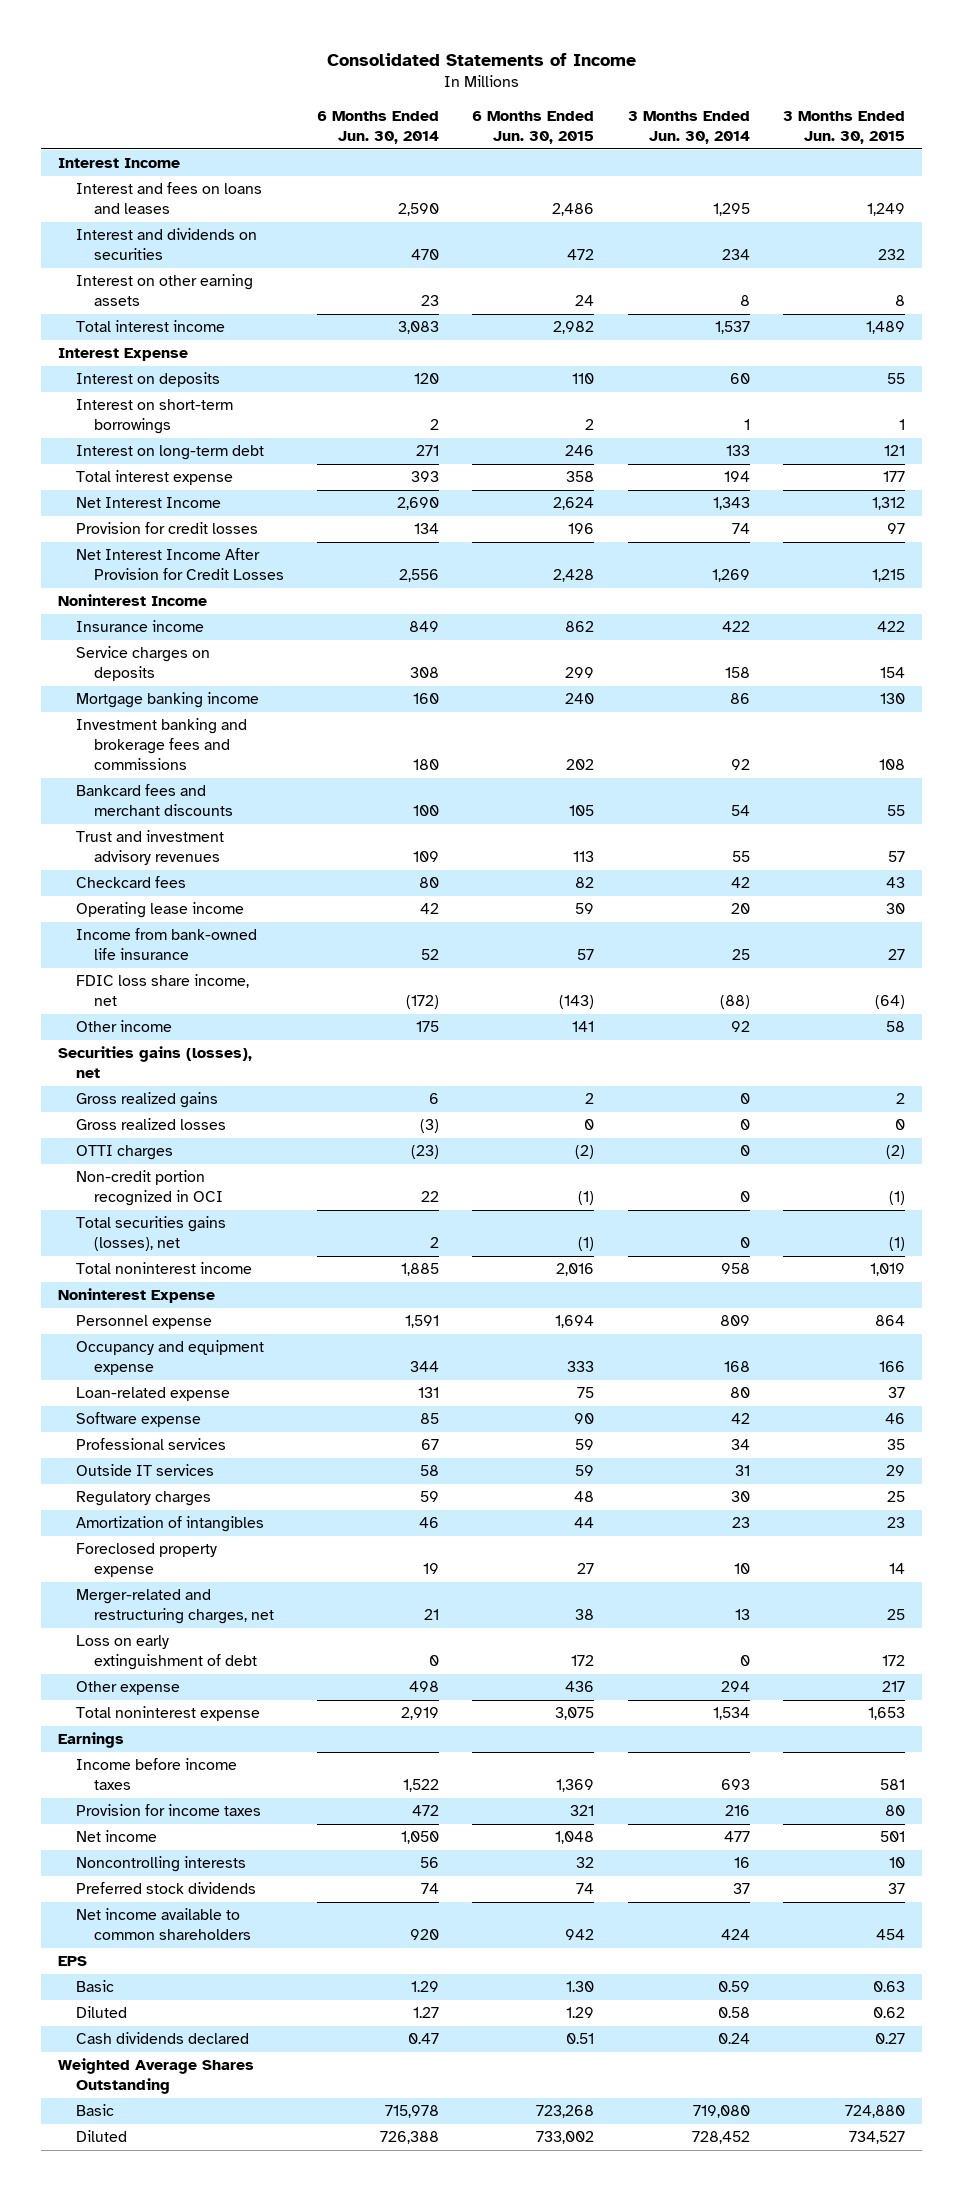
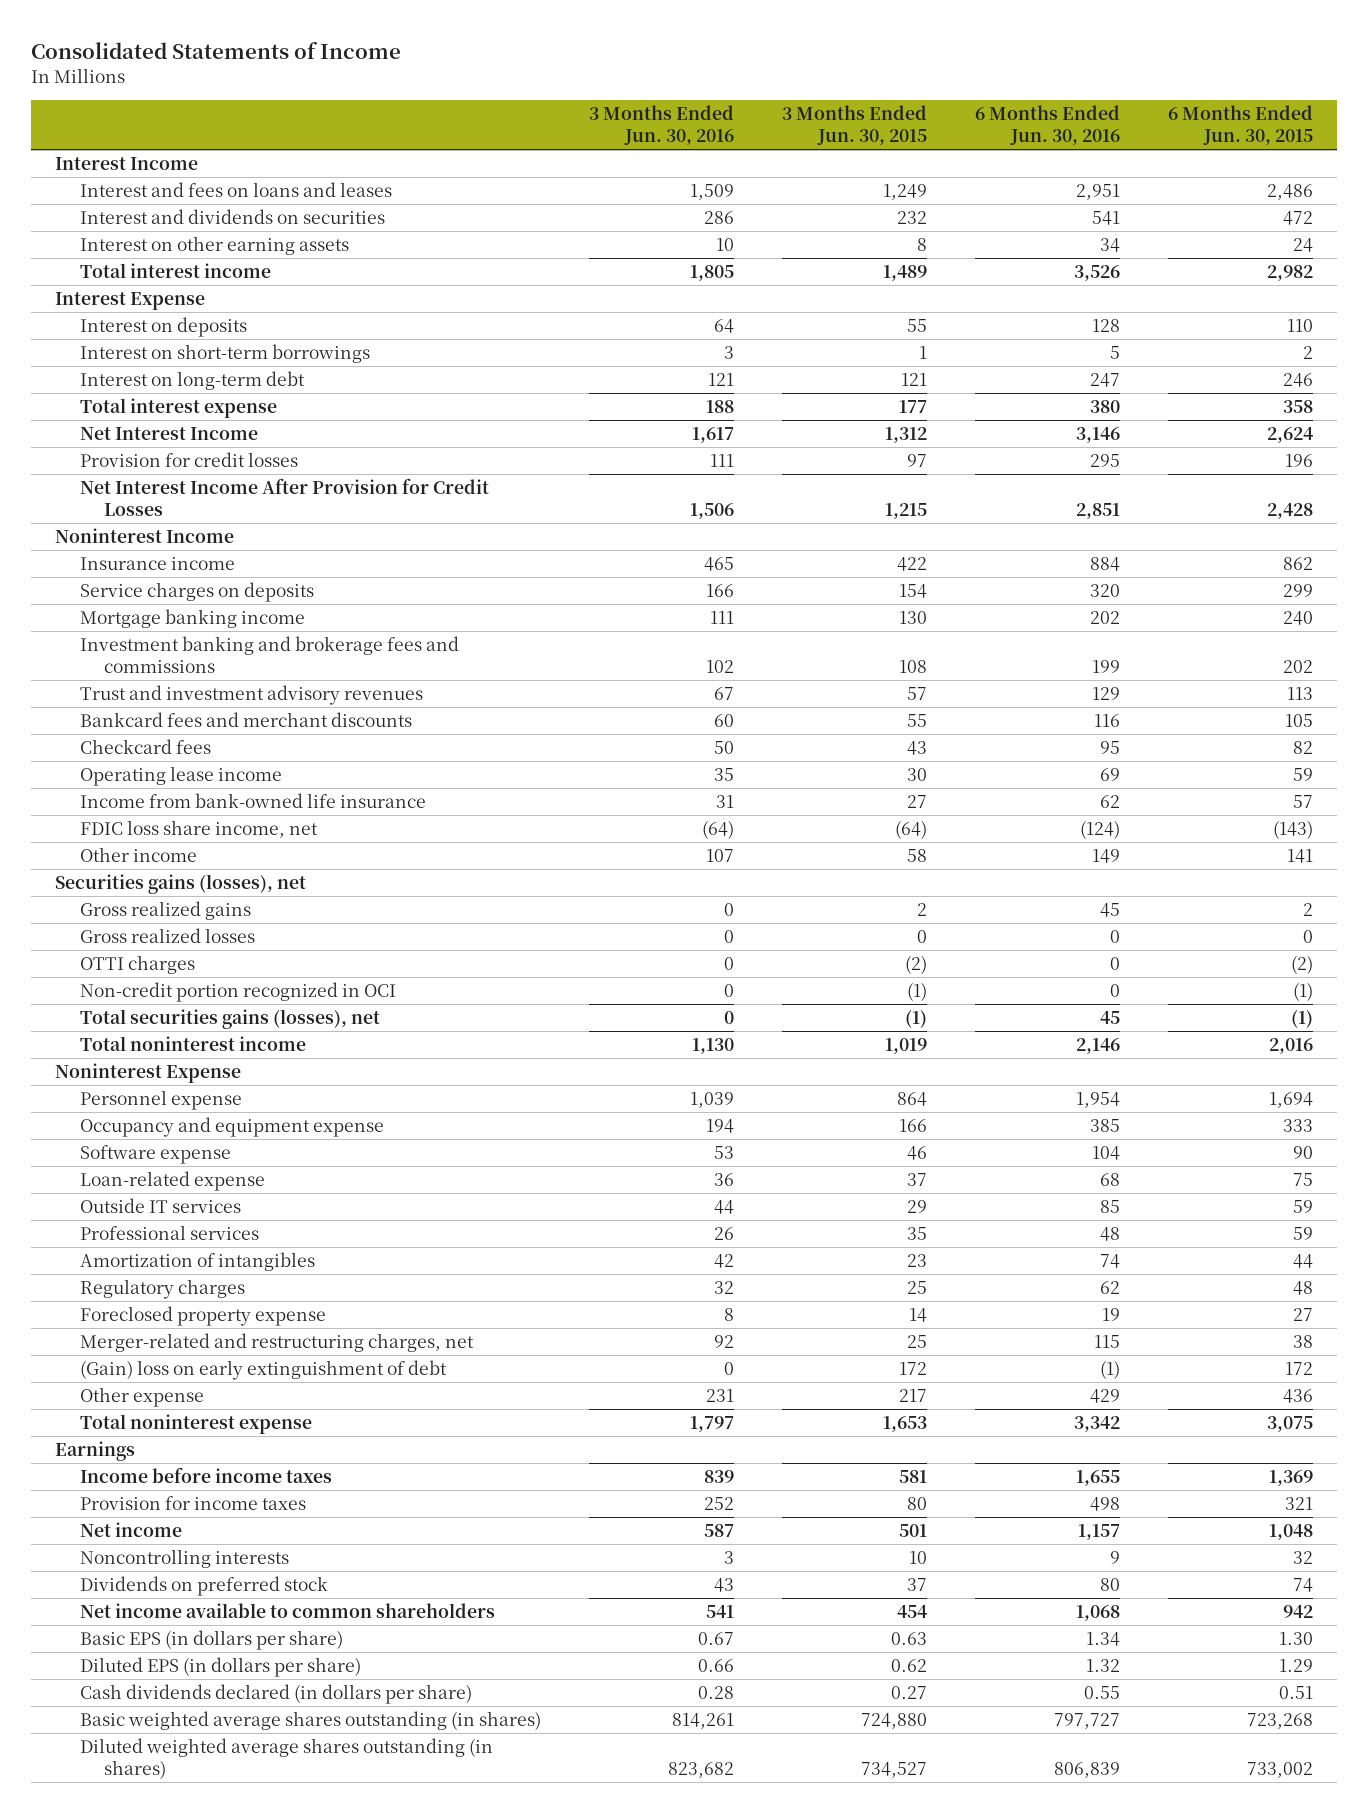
[317,111,440,145] 6 Months Ended Jun. 30, 2014 -> none
[627,111,750,145] 3 Months Ended Jun. 30, 2014 -> none
none -> [588,105,734,146] 3 Months Ended Jun. 30, 2016
none -> [975,105,1121,146] 6 Months Ended Jun. 30, 2016
[75,784,233,817] Bankcard fees and merchant discounts -> [79,711,412,727] Bankcard fees and merchant discounts
[75,1387,230,1402] Loan-related expense -> [79,1170,265,1191] Loan-related expense
[75,1438,226,1451] Professional services -> [79,1224,259,1240] Professional services
[75,1491,211,1507] Regulatory charges -> [79,1278,245,1299] Regulatory charges
[75,1635,257,1671] Loss on early extinguishment of debt -> [79,1359,447,1380] (Gain) loss on early extinguishment of debt
[75,1882,256,1895] Preferred stock dividends -> [79,1575,328,1596] Dividends on preferred stock
[58,1956,88,1967] EPS -> none
[58,2058,255,2095] Weighted Average Shares Outstanding -> none
[75,1980,114,1993] Basic -> [79,1629,343,1650] Basic EPS (in dollars per share)
[75,2006,127,2019] Diluted -> [79,1656,361,1677] Diluted EPS (in dollars per share)
[75,2032,249,2045] Cash dividends declared -> [79,1683,472,1704] Cash dividends declared (in dollars per share)
[75,2104,114,2117] Basic -> [79,1710,541,1730] Basic weighted average shares outstanding (in shares)
[75,2130,127,2143] Diluted -> [79,1737,493,1779] Diluted weighted average shares outstanding (in shares)

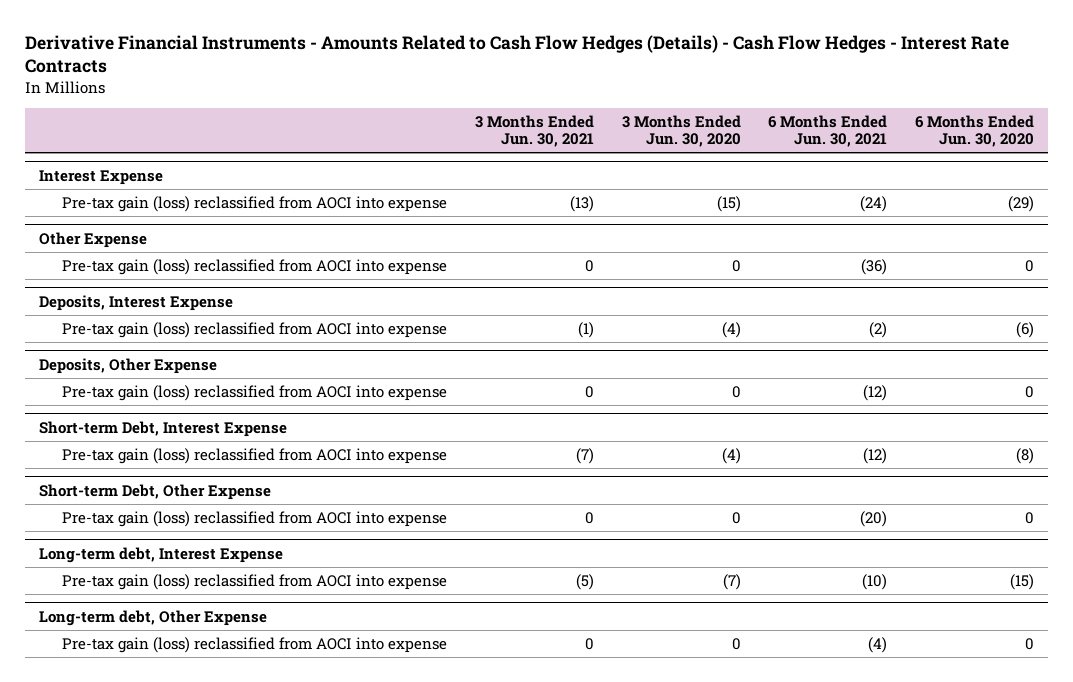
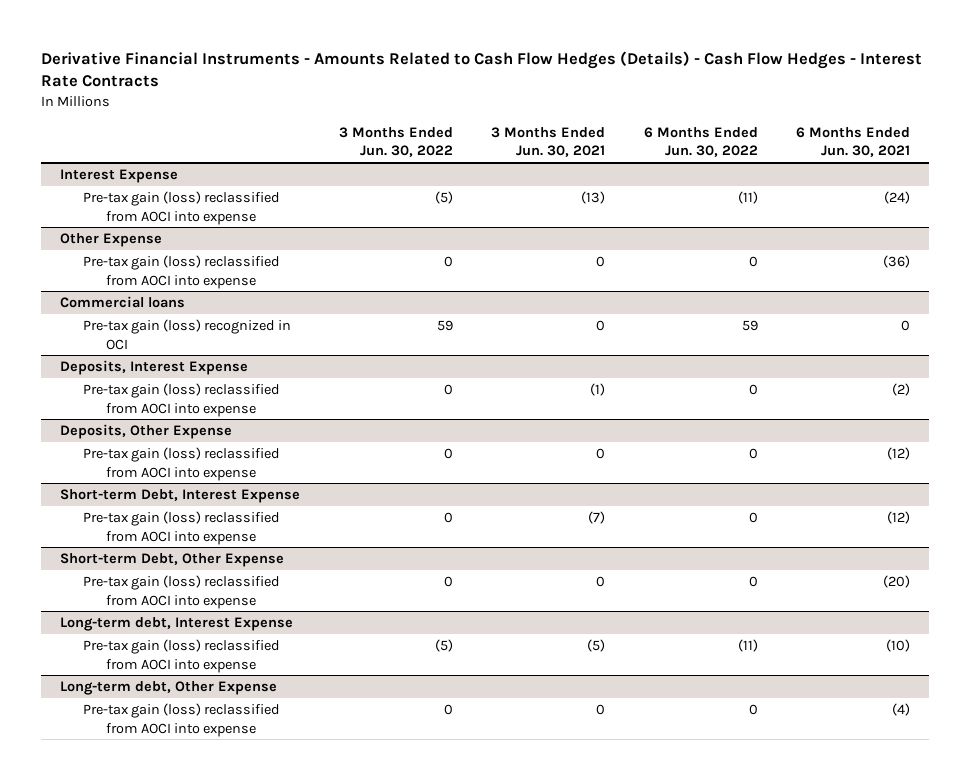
[621,114,741,148] 3 Months Ended Jun. 30, 2020 -> none
[915,114,1035,148] 6 Months Ended Jun. 30, 2020 -> none
none -> [338,126,453,158] 3 Months Ended Jun. 30, 2022
none -> [643,126,758,158] 6 Months Ended Jun. 30, 2022
none -> [60,296,186,309] Commercial loans
none -> [83,319,292,350] Pre-tax gain (loss) recognized in OCI

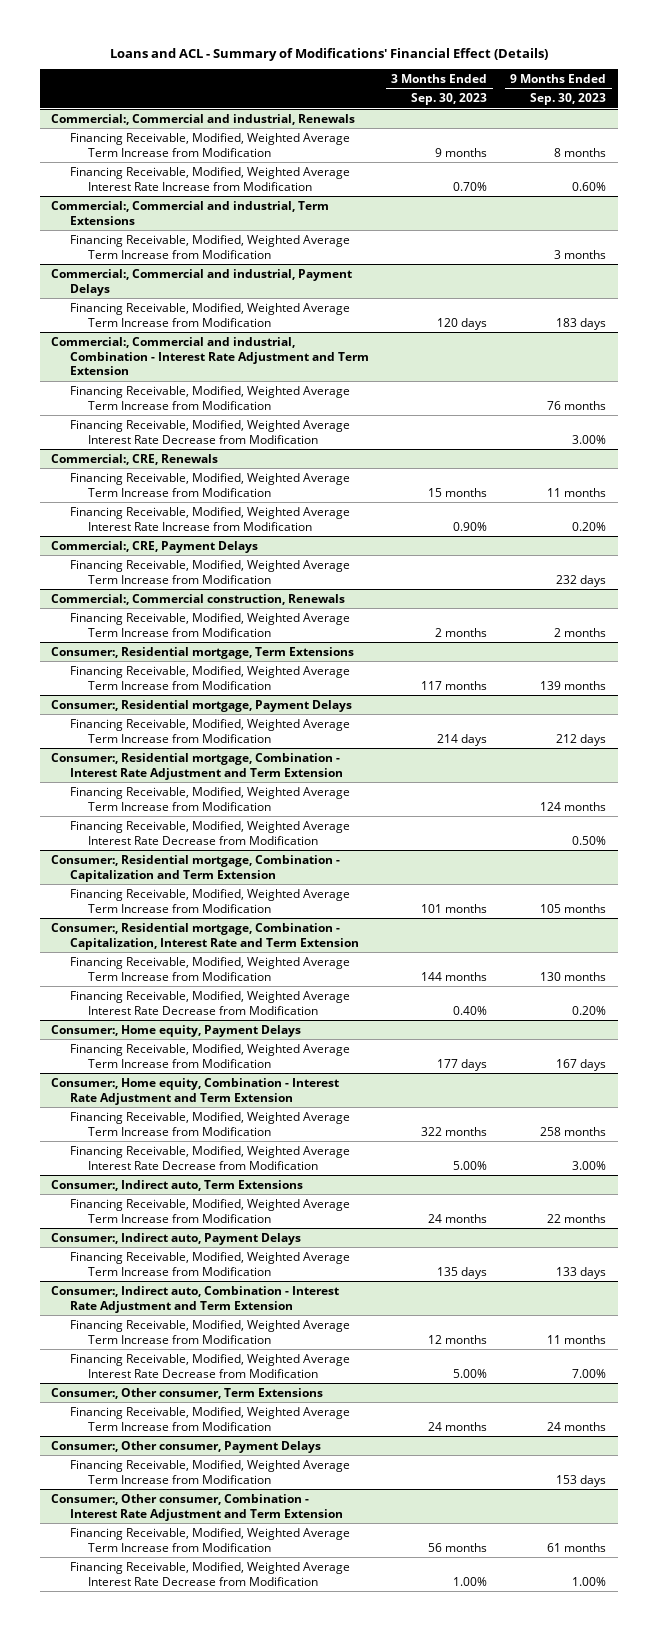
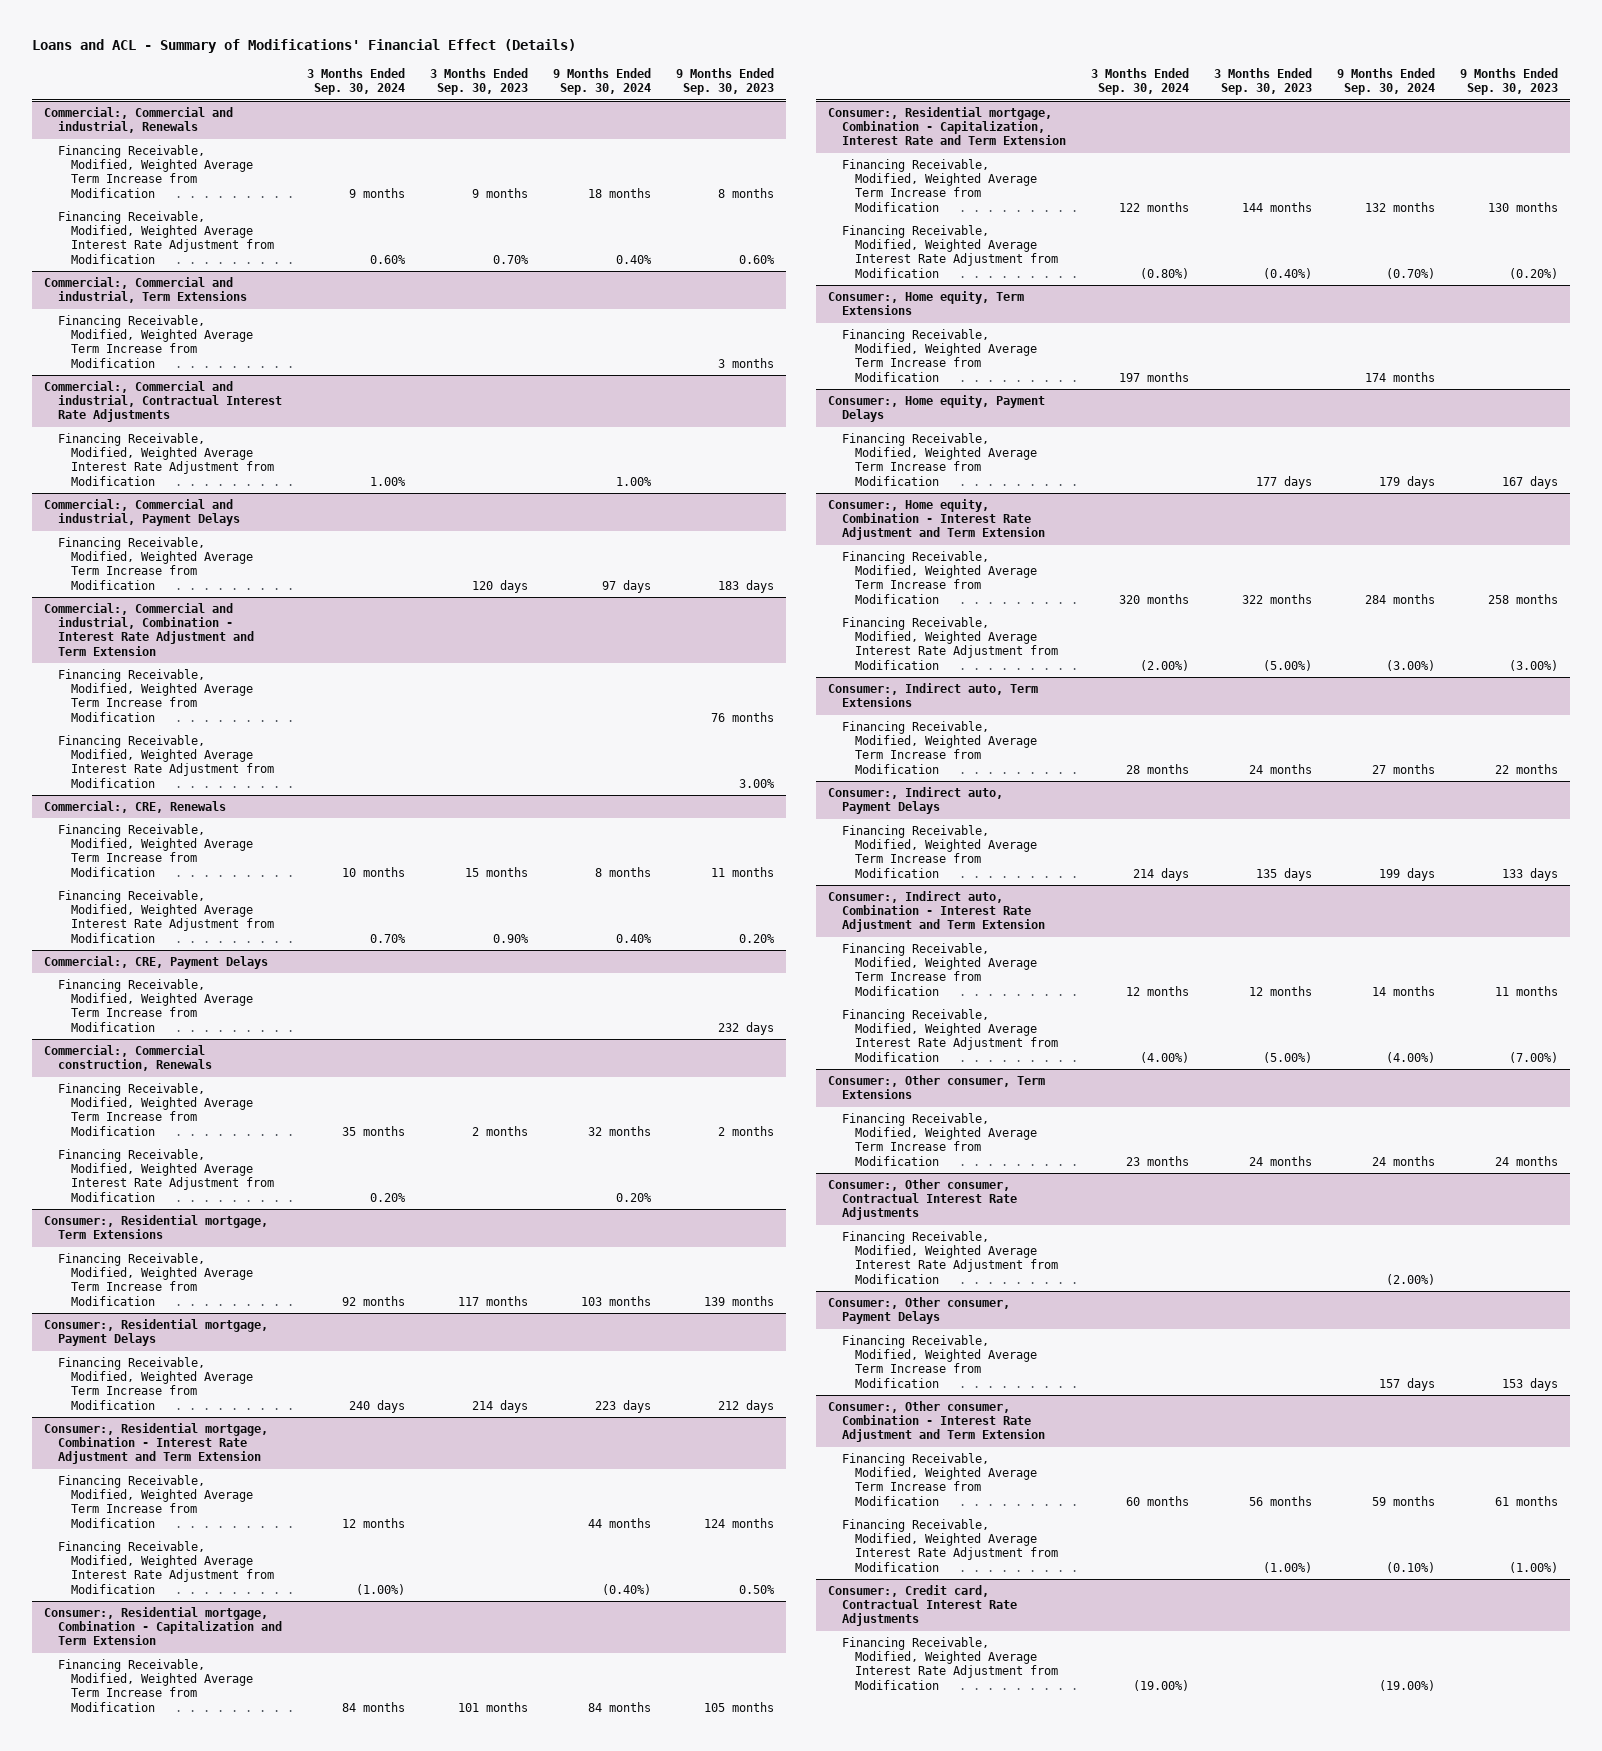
none -> [306,68,405,96] 3 Months Ended Sep. 30, 2024
none -> [552,68,651,96] 9 Months Ended Sep. 30, 2024
[69,166,350,191] Financing Receivable, Modified, Weighted Average Interest Rate Increase from Modification -> [57,211,275,264] Financing Receivable, Modified, Weighted Average Interest Rate Adjustment from Modification
none -> [44,381,282,423] Commercial:, Commercial and industrial, Contractual Interest Rate Adjustments
none -> [57,433,275,486] Financing Receivable, Modified, Weighted Average Interest Rate Adjustment from Modification
[69,419,350,444] Financing Receivable, Modified, Weighted Average Interest Rate Decrease from Modification -> [57,735,275,788] Financing Receivable, Modified, Weighted Average Interest Rate Adjustment from Modification
[69,506,350,531] Financing Receivable, Modified, Weighted Average Interest Rate Increase from Modification -> [57,890,275,943] Financing Receivable, Modified, Weighted Average Interest Rate Adjustment from Modification
none -> [57,1149,275,1202] Financing Receivable, Modified, Weighted Average Interest Rate Adjustment from Modification
[69,820,350,845] Financing Receivable, Modified, Weighted Average Interest Rate Decrease from Modification -> [57,1541,275,1594] Financing Receivable, Modified, Weighted Average Interest Rate Adjustment from Modification
[69,990,350,1015] Financing Receivable, Modified, Weighted Average Interest Rate Decrease from Modification -> [841,225,1059,278] Financing Receivable, Modified, Weighted Average Interest Rate Adjustment from Modification
[453,1005,488,1015] 0.40% -> [1262,267,1312,279] (0.40%)
[572,1005,607,1015] 0.20% -> [1508,267,1558,279] (0.20%)
none -> [828,291,1025,316] Consumer:, Home equity, Term Extensions
none -> [841,329,1038,382] Financing Receivable, Modified, Weighted Average Term Increase from Modification
[69,1145,350,1170] Financing Receivable, Modified, Weighted Average Interest Rate Decrease from Modification -> [841,617,1059,670] Financing Receivable, Modified, Weighted Average Interest Rate Adjustment from Modification
[453,1160,488,1170] 5.00% -> [1262,659,1312,671] (5.00%)
[572,1160,607,1170] 3.00% -> [1508,659,1558,671] (3.00%)
[69,1353,350,1378] Financing Receivable, Modified, Weighted Average Interest Rate Decrease from Modification -> [841,1009,1059,1062] Financing Receivable, Modified, Weighted Average Interest Rate Adjustment from Modification
[453,1368,488,1378] 5.00% -> [1262,1051,1312,1063] (5.00%)
[572,1368,607,1378] 7.00% -> [1508,1051,1558,1063] (7.00%)
none -> [828,1179,1017,1221] Consumer:, Other consumer, Contractual Interest Rate Adjustments
none -> [841,1231,1059,1284] Financing Receivable, Modified, Weighted Average Interest Rate Adjustment from Modification
[69,1561,350,1586] Financing Receivable, Modified, Weighted Average Interest Rate Decrease from Modification -> [841,1519,1059,1572] Financing Receivable, Modified, Weighted Average Interest Rate Adjustment from Modification
[453,1576,488,1586] 1.00% -> [1262,1561,1312,1573] (1.00%)
[572,1576,607,1586] 1.00% -> [1508,1561,1558,1573] (1.00%)
none -> [828,1585,1017,1627] Consumer:, Credit card, Contractual Interest Rate Adjustments
none -> [841,1637,1059,1690] Financing Receivable, Modified, Weighted Average Interest Rate Adjustment from Modification

